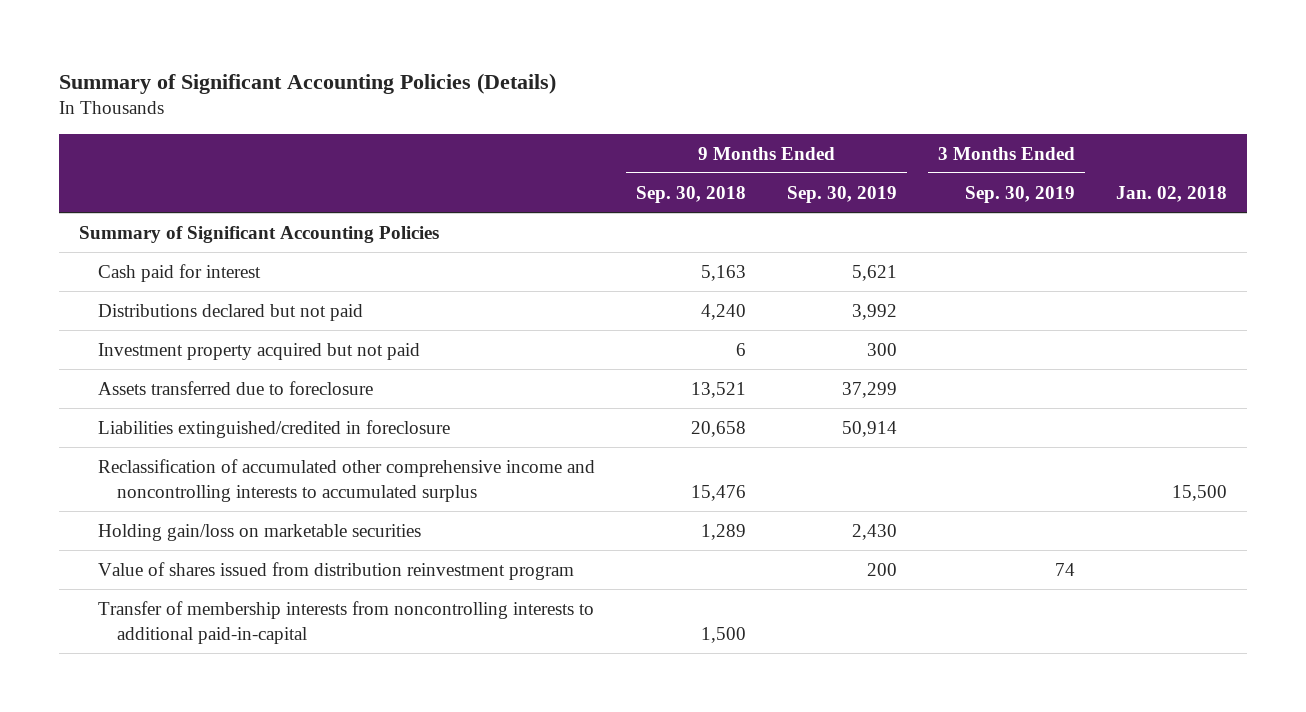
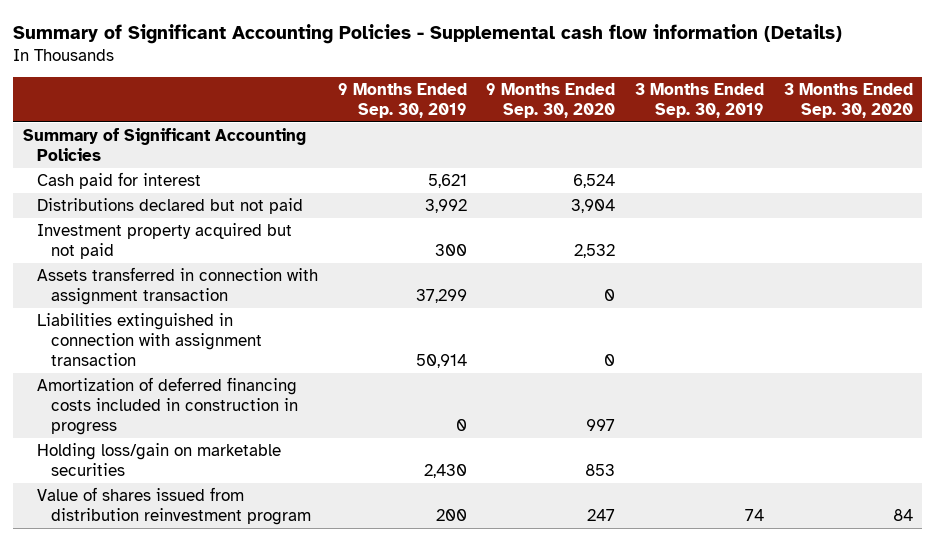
[58,72,556,94] Summary of Significant Accounting Policies (Details) -> [13,23,843,44] Summary of Significant Accounting Policies - Supplemental cash flow information (Details)
[636,185,747,203] Sep. 30, 2018 -> none
[1116,185,1228,202] Jan. 02, 2018 -> none
none -> [486,83,616,118] 9 Months Ended Sep. 30, 2020
none -> [783,83,913,118] 3 Months Ended Sep. 30, 2020
[98,458,596,502] Reclassification of accumulated other comprehensive income and noncontrolling interests to accumulated surplus -> none
[98,380,374,395] Assets transferred due to foreclosure -> [37,267,319,305] Assets transferred in connection with assignment transaction
[98,419,451,438] Liabilities extinguished/credited in foreclosure -> [37,313,263,366] Liabilities extinguished in connection with assignment transaction
none -> [37,377,299,435] Amortization of deferred financing costs included in construction in progress
[98,523,422,541] Holding gain/loss on marketable securities -> [37,443,282,476] Holding loss/gain on marketable securities
[98,600,595,644] Transfer of membership interests from noncontrolling interests to additional paid-in-capital -> none

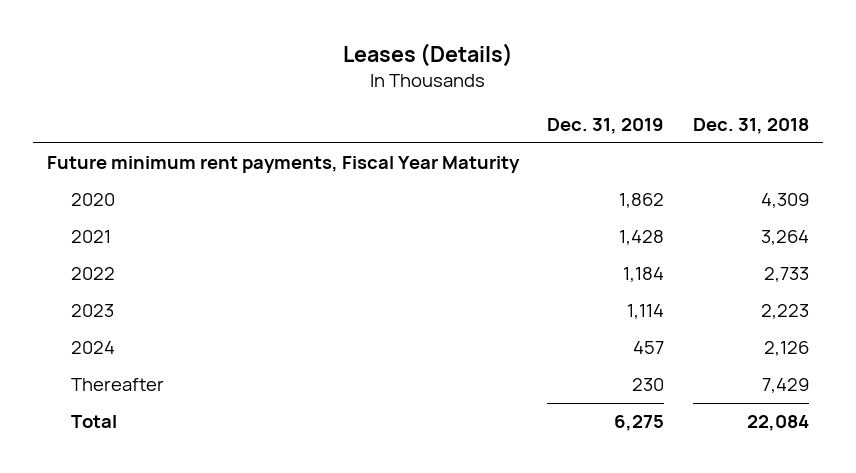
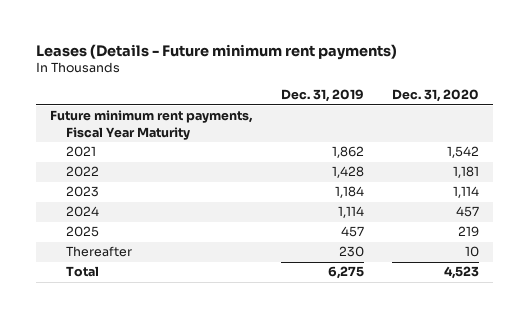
[342,43,513,68] Leases (Details) -> [36,43,398,60] Leases (Details - Future minimum rent payments)
[692,118,809,135] Dec. 31, 2018 -> none
none -> [391,89,479,103] Dec. 31, 2020
[70,193,115,207] 2020 -> [65,146,96,158] 2021
[70,230,111,244] 2021 -> [65,166,99,178] 2022
[70,267,115,281] 2022 -> [65,186,99,198] 2023
[70,304,114,318] 2023 -> [65,206,99,218] 2024
[70,341,115,355] 2024 -> [65,226,99,238] 2025

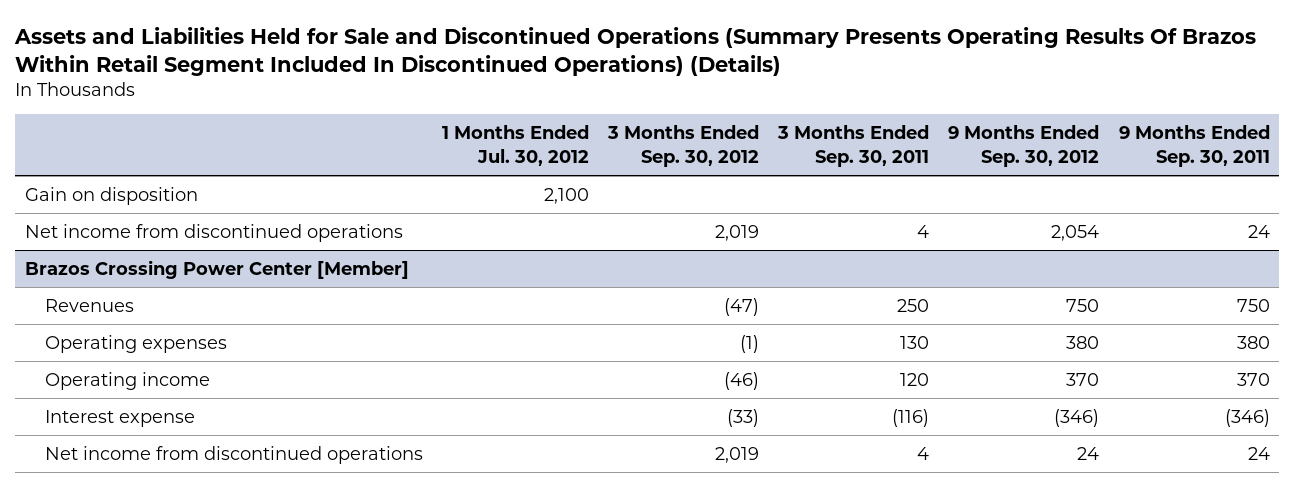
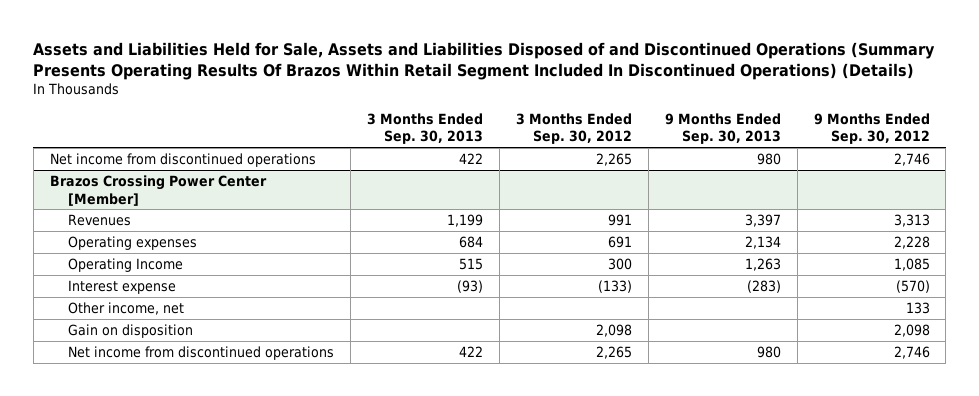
[14,26,1257,76] Assets and Liabilities Held for Sale and Discontinued Operations (Summary Presents Operating Results Of Brazos Within Retail Segment Included In Discontinued Operations) (Details) -> [33,41,936,80] Assets and Liabilities Held for Sale, Assets and Liabilities Disposed of and Discontinued Operations (Summary Presents Operating Results Of Brazos Within Retail Segment Included In Discontinued Operations) (Details)
[442,125,590,166] 1 Months Ended Jul. 30, 2012 -> none
[777,125,930,167] 3 Months Ended Sep. 30, 2011 -> none
[1118,125,1270,167] 9 Months Ended Sep. 30, 2011 -> none
none -> [367,112,484,145] 3 Months Ended Sep. 30, 2013
none -> [664,112,781,145] 9 Months Ended Sep. 30, 2013
[24,187,198,206] Gain on disposition -> none
[715,225,760,242] 2,019 -> [595,152,632,166] 2,265
[1051,225,1100,242] 2,054 -> [893,152,930,166] 2,746
[724,298,760,317] (47) -> [607,213,632,226] 991
[1066,299,1100,313] 750 -> [893,213,930,227] 3,313
[740,335,760,354] (1) -> [607,235,632,248] 691
[1066,336,1100,350] 380 -> [893,235,930,249] 2,228
[45,372,211,391] Operating income -> [68,257,184,272] Operating Income
[724,372,760,391] (46) -> [607,257,632,270] 300
[1066,373,1100,387] 370 -> [893,257,930,271] 1,085
[727,409,760,428] (33) -> [597,279,632,293] (133)
[1054,409,1100,428] (346) -> [895,279,930,293] (570)
none -> [68,301,185,315] Other income, net
none -> [68,323,194,338] Gain on disposition
[715,447,760,464] 2,019 -> [595,345,632,359] 2,265
[1077,447,1100,461] 24 -> [893,345,930,359] 2,746

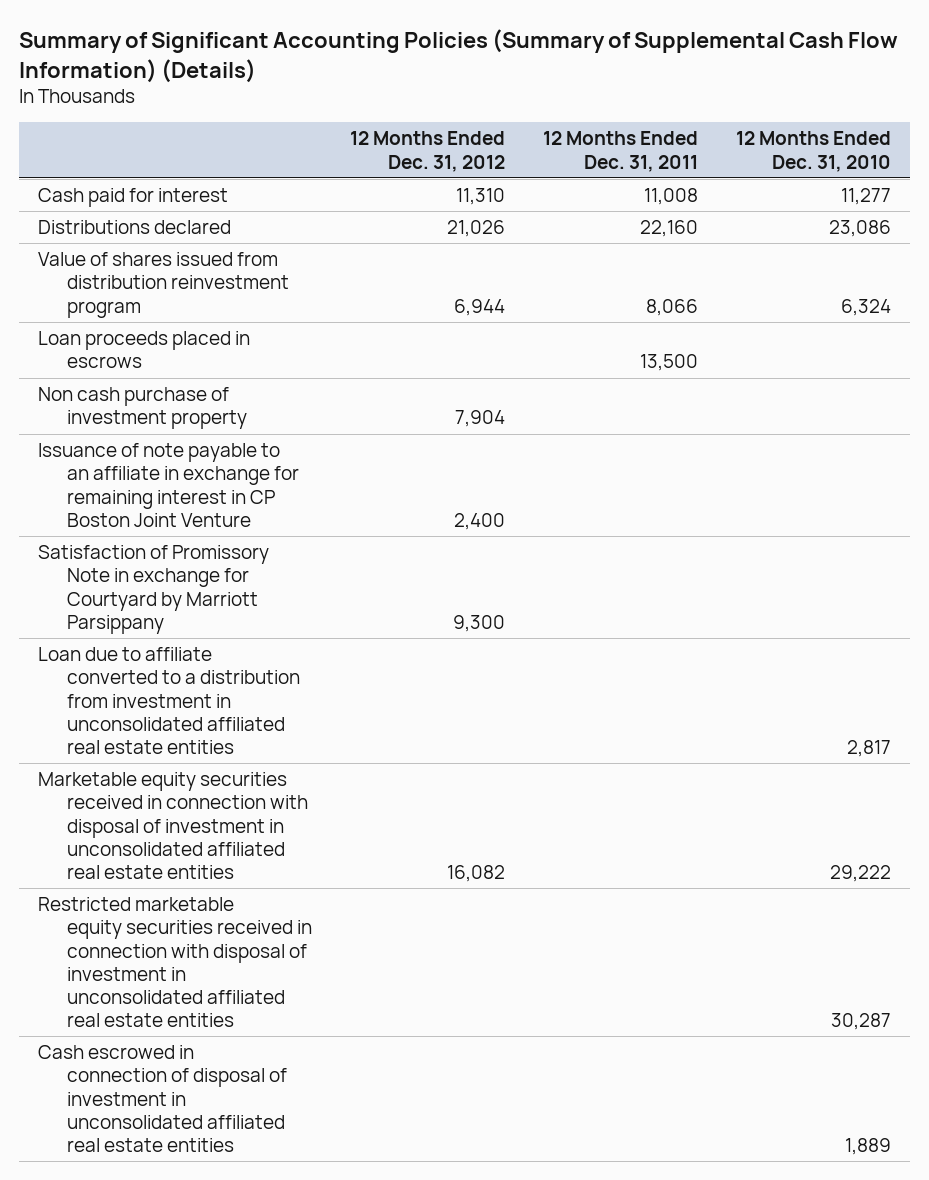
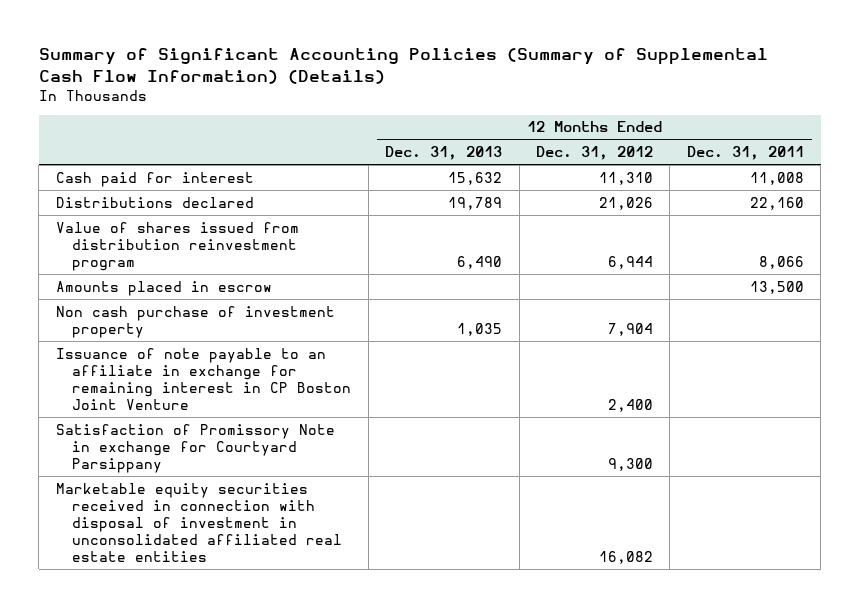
[736,131,892,172] 12 Months Ended Dec. 31, 2010 -> none
none -> [385,146,503,161] Dec. 31, 2013
[37,331,250,369] Loan proceeds placed in escrows -> [55,280,272,296] Amounts placed in escrow
[37,647,300,754] Loan due to affiliate converted to a distribution from investment in unconsolidated affiliated real estate entities -> none
[37,545,269,634] Satisfaction of Promissory Note in exchange for Courtyard by Marriott Parsippany -> [55,423,335,473] Satisfaction of Promissory Note in exchange for Courtyard Parsippany
[37,897,312,1028] Restricted marketable equity securities received in connection with disposal of investment in unconsolidated affiliated real estate entities -> none
[37,1045,287,1152] Cash escrowed in connection of disposal of investment in unconsolidated affiliated real estate entities -> none

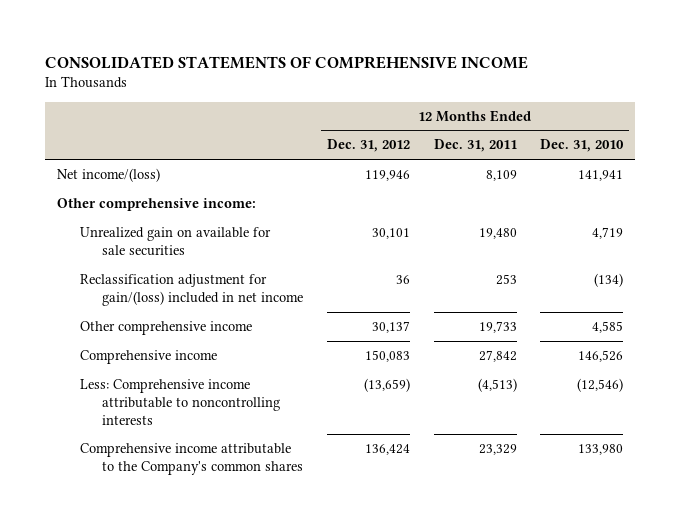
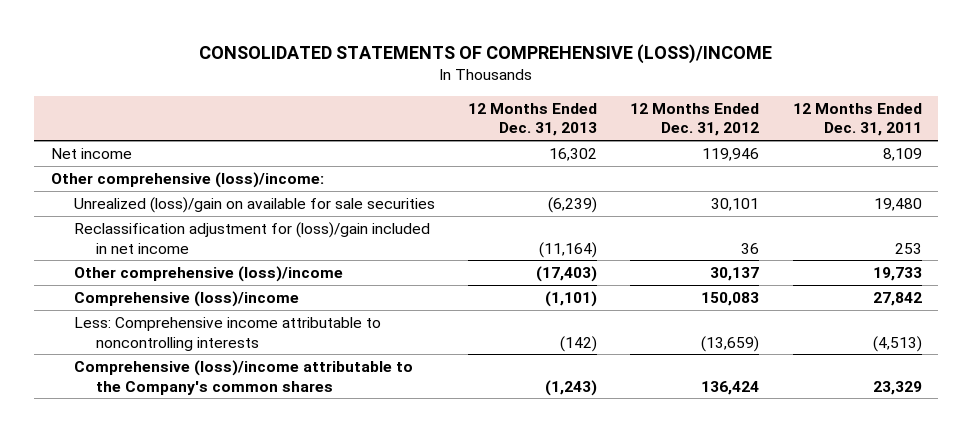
[45,55,529,69] CONSOLIDATED STATEMENTS OF COMPREHENSIVE INCOME -> [199,43,773,64] CONSOLIDATED STATEMENTS OF COMPREHENSIVE (LOSS)/INCOME
[540,139,625,153] Dec. 31, 2010 -> none
none -> [467,102,597,137] 12 Months Ended Dec. 31, 2013
[56,168,160,183] Net income/(loss) -> [51,147,133,159] Net income
[56,198,256,212] Other comprehensive income: -> [51,171,325,188] Other comprehensive (loss)/income:
[79,227,271,256] Unrealized gain on available for sale securities -> [73,196,435,213] Unrealized (loss)/gain on available for sale securities
[79,274,304,306] Reclassification adjustment for gain/(loss) included in net income -> [73,221,430,254] Reclassification adjustment for (loss)/gain included in net income
[79,321,252,336] Other comprehensive income -> [73,265,343,282] Other comprehensive (loss)/income
[79,350,217,365] Comprehensive income -> [73,290,299,307] Comprehensive (loss)/income
[79,443,304,475] Comprehensive income attributable to the Company's common shares -> [73,359,413,395] Comprehensive (loss)/income attributable to the Company's common shares

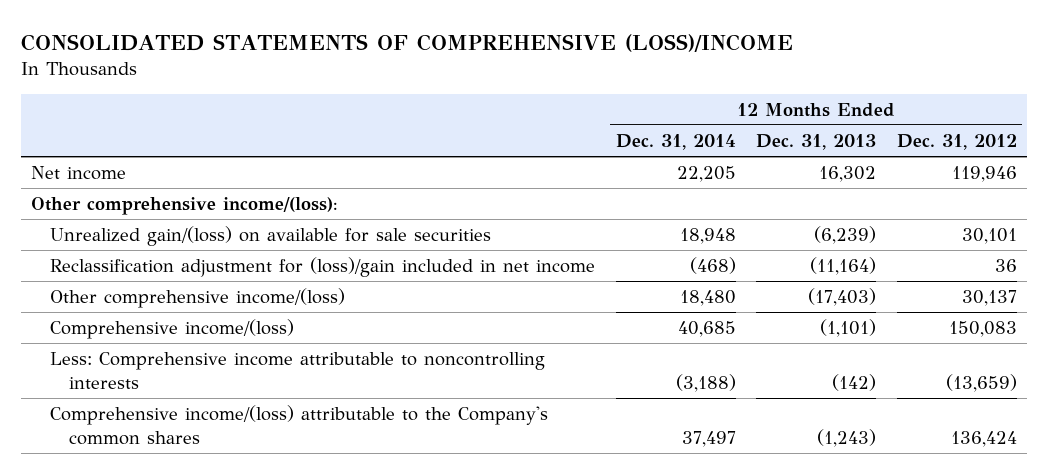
[792,102,922,137] 12 Months Ended Dec. 31, 2011 -> none
none -> [615,133,736,150] Dec. 31, 2014
[51,171,325,188] Other comprehensive (loss)/income: -> [31,197,339,216] Other comprehensive income/(loss):
[73,196,435,213] Unrealized (loss)/gain on available for sale securities -> [50,226,492,247] Unrealized gain/(loss) on available for sale securities
[73,265,343,282] Other comprehensive (loss)/income -> [50,288,346,309] Other comprehensive income/(loss)
[73,290,299,307] Comprehensive (loss)/income -> [50,319,295,340] Comprehensive income/(loss)
[73,359,413,395] Comprehensive (loss)/income attributable to the Company's common shares -> [50,405,549,445] Comprehensive income/(loss) attributable to the Company's common shares

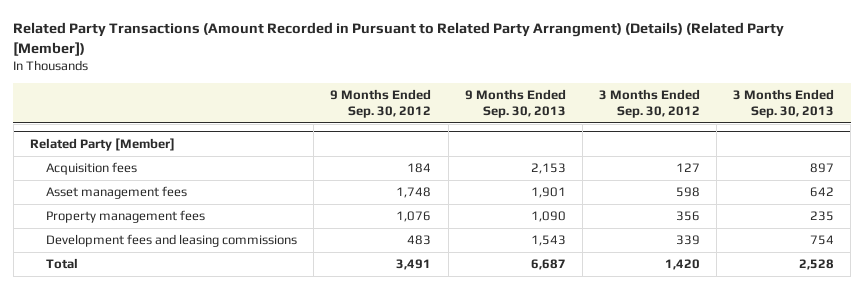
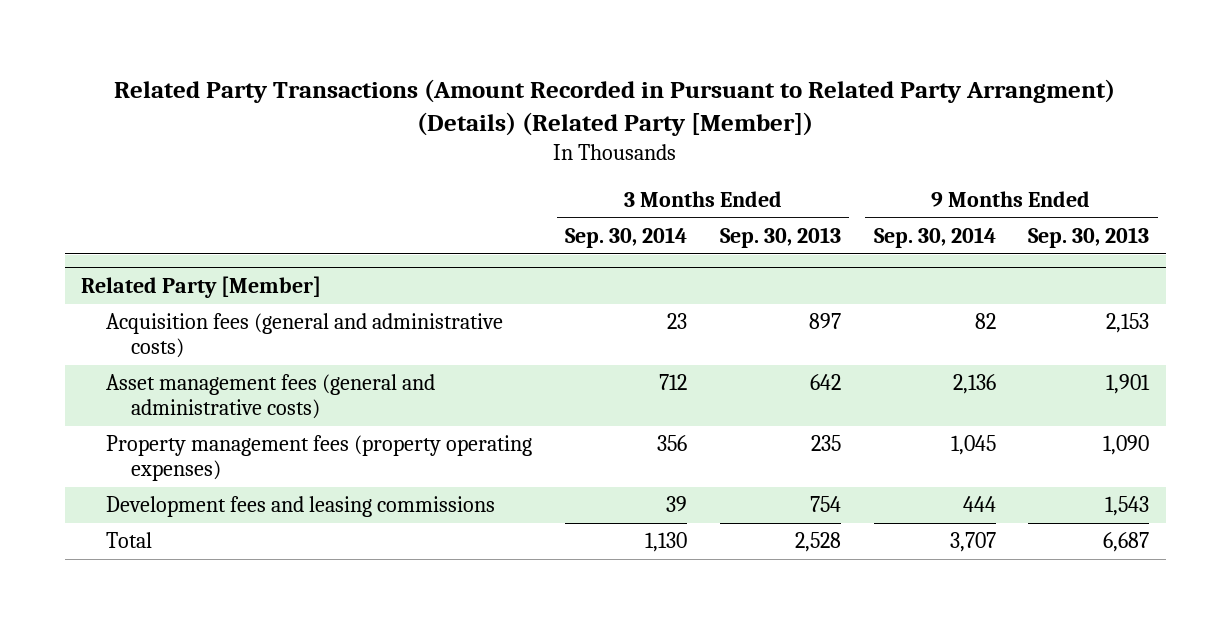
[330,89,432,118] 9 Months Ended Sep. 30, 2012 -> none
[599,89,701,118] 3 Months Ended Sep. 30, 2012 -> none
none -> [565,227,688,249] Sep. 30, 2014
none -> [873,227,996,249] Sep. 30, 2014
[46,162,138,176] Acquisition fees -> [106,313,504,359] Acquisition fees (general and administrative costs)
[46,186,188,200] Asset management fees -> [106,374,436,420] Asset management fees (general and administrative costs)
[46,210,206,224] Property management fees -> [106,435,533,482] Property management fees (property operating expenses)

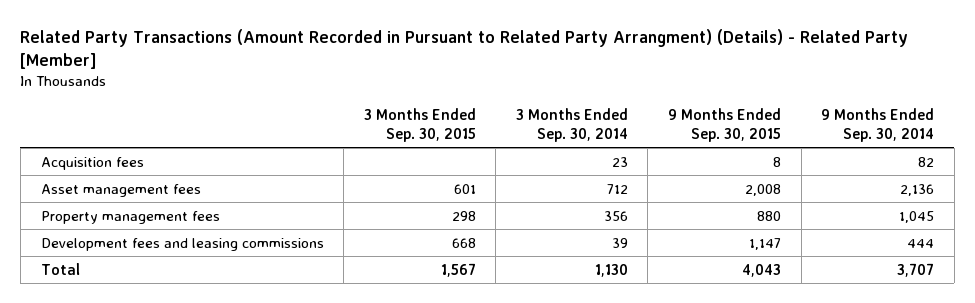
[114,78,1116,137] Related Party Transactions (Amount Recorded in Pursuant to Related Party Arrangment) (Details) (Related Party [Member]) -> [20,29,909,70] Related Party Transactions (Amount Recorded in Pursuant to Related Party Arrangment) (Details) - Related Party [Member]
[719,227,841,249] Sep. 30, 2013 -> none
[1028,227,1150,249] Sep. 30, 2013 -> none
none -> [363,107,476,142] 3 Months Ended Sep. 30, 2015
none -> [667,107,781,142] 9 Months Ended Sep. 30, 2015
[81,275,322,298] Related Party [Member] -> none
[106,313,504,359] Acquisition fees (general and administrative costs) -> [40,156,144,170] Acquisition fees
[106,374,436,420] Asset management fees (general and administrative costs) -> [40,183,201,197] Asset management fees
[106,435,533,482] Property management fees (property operating expenses) -> [40,210,220,224] Property management fees

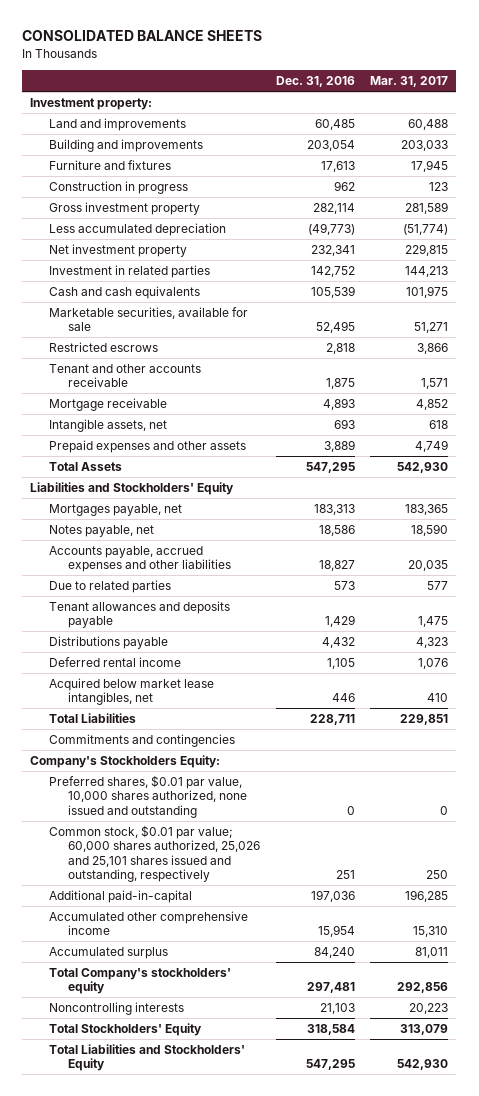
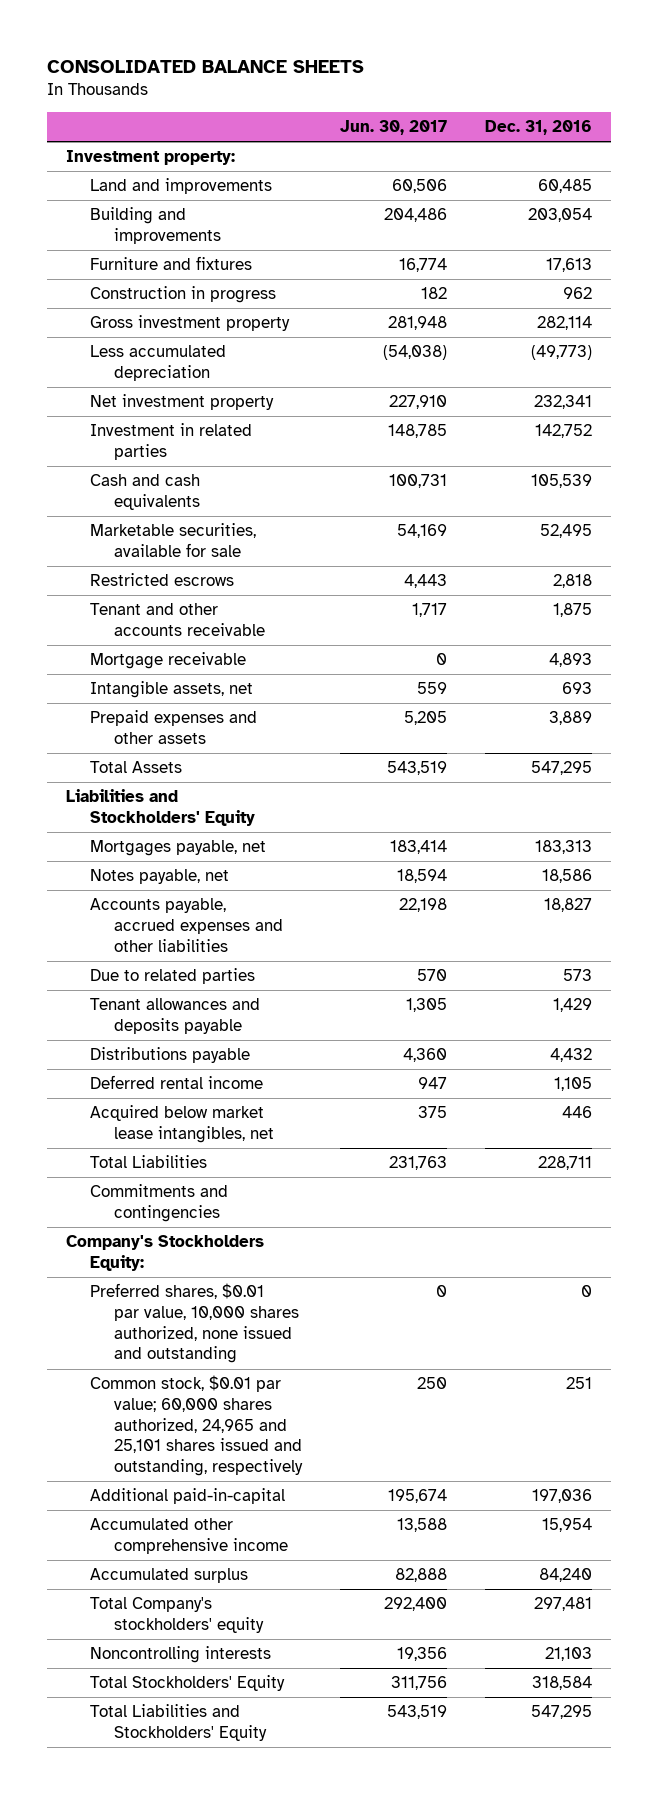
[370,75,449,87] Mar. 31, 2017 -> none
none -> [340,120,448,136] Jun. 30, 2017
[49,824,260,883] Common stock, $0.01 par value; 60,000 shares authorized, 25,026 and 25,101 shares issued and outstanding, respectively -> [89,1375,304,1477] Common stock, $0.01 par value; 60,000 shares authorized, 24,965 and 25,101 shares issued and outstanding, respectively

